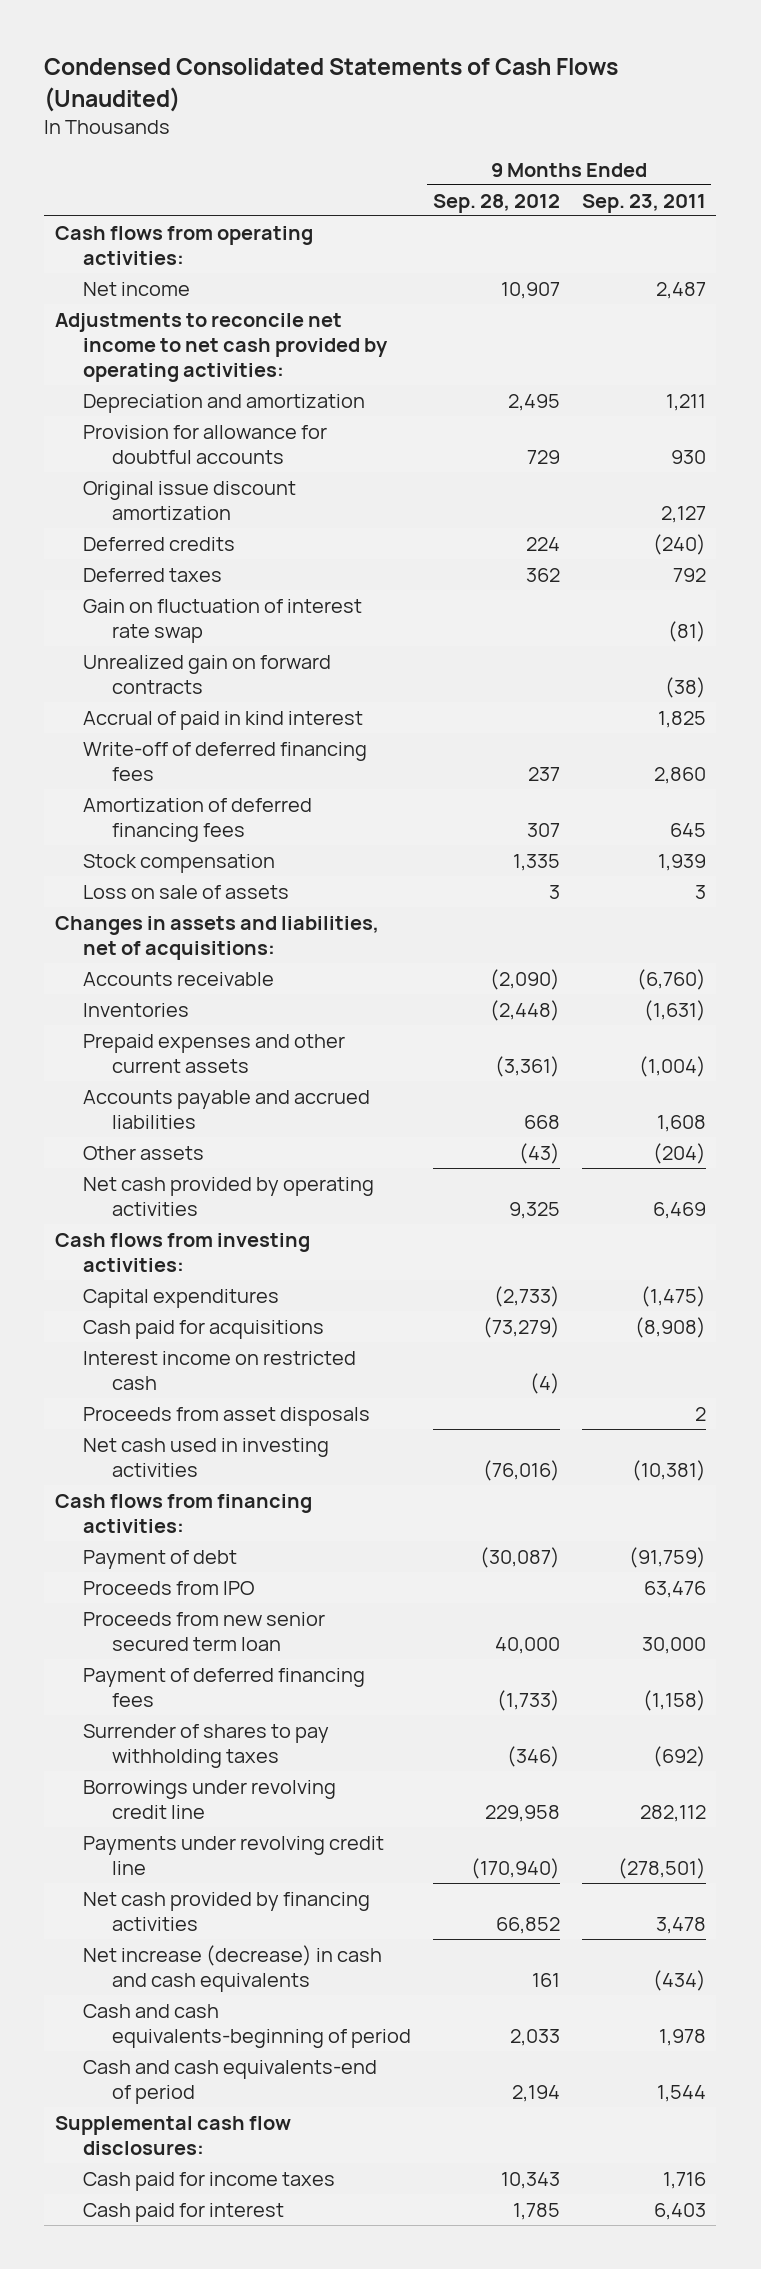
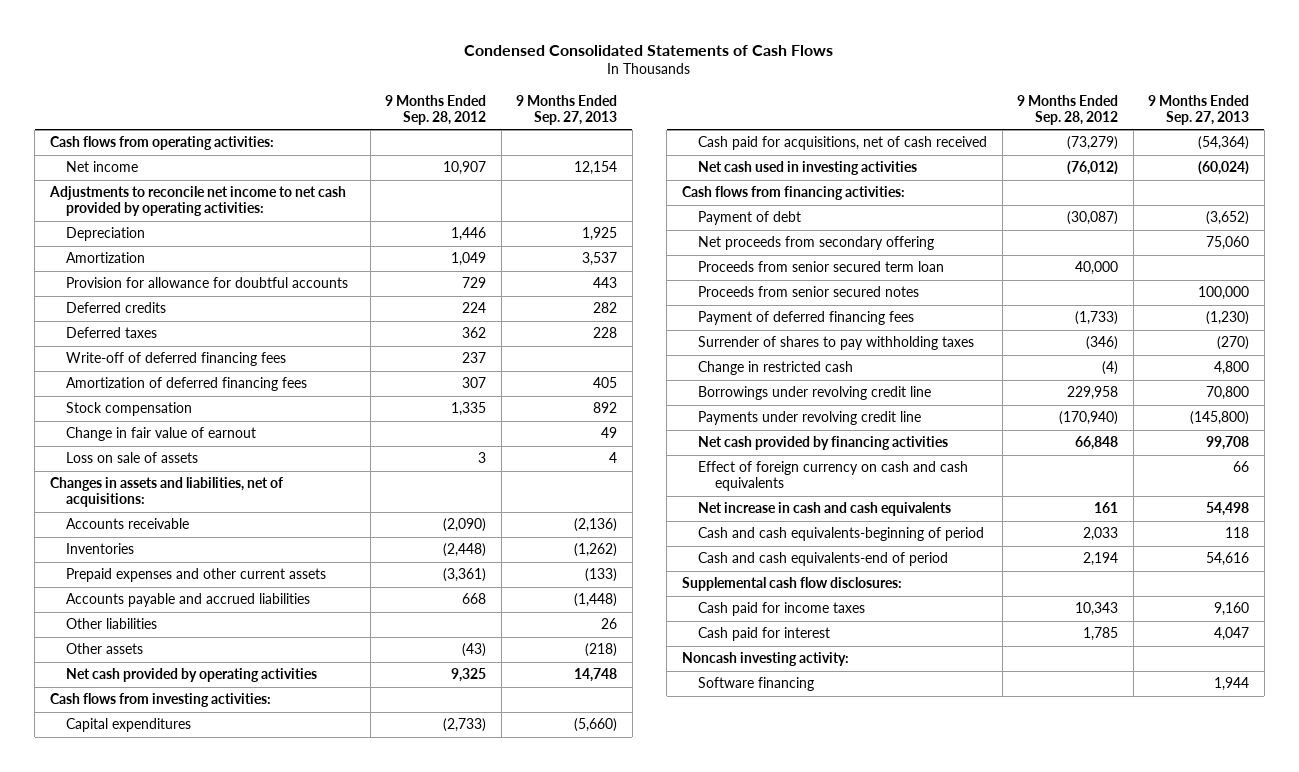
[44,58,619,112] Condensed Consolidated Statements of Cash Flows (Unaudited) -> [464,44,834,56] Condensed Consolidated Statements of Cash Flows
[581,193,706,213] Sep. 23, 2011 -> none
none -> [516,94,618,125] 9 Months Ended Sep. 27, 2013
[83,393,366,413] Depreciation and amortization -> none
none -> [66,227,146,242] Depreciation
none -> [66,252,146,264] Amortization
[83,480,297,520] Original issue discount amortization -> none
[83,598,363,643] Gain on fluctuation of interest rate swap -> none
[83,654,332,694] Unrealized gain on forward contracts -> none
[83,710,364,730] Accrual of paid in kind interest -> none
none -> [66,427,257,442] Change in fair value of earnout
none -> [66,618,158,630] Other liabilities
[83,1350,357,1390] Interest income on restricted cash -> none
[83,1406,371,1426] Proceeds from asset disposals -> none
[83,1319,325,1339] Cash paid for acquisitions -> [698,136,988,151] Cash paid for acquisitions, net of cash received
[482,1459,560,1481] (76,016) -> [1067,161,1119,176] (76,012)
[83,1580,255,1595] Proceeds from IPO -> none
none -> [698,236,935,251] Net proceeds from secondary offering
[83,1611,326,1651] Proceeds from new senior secured term loan -> [698,261,945,273] Proceeds from senior secured term loan
none -> [698,286,920,298] Proceeds from senior secured notes
none -> [698,361,854,376] Change in restricted cash
[495,1916,560,1934] 66,852 -> [1075,436,1119,451] 66,848
none -> [698,461,969,492] Effect of foreign currency on cash and cash equivalents
[83,1944,383,1992] Net increase (decrease) in cash and cash equivalents -> [698,502,952,517] Net increase in cash and cash equivalents
none -> [681,652,849,667] Noncash investing activity:
none -> [698,677,815,692] Software financing

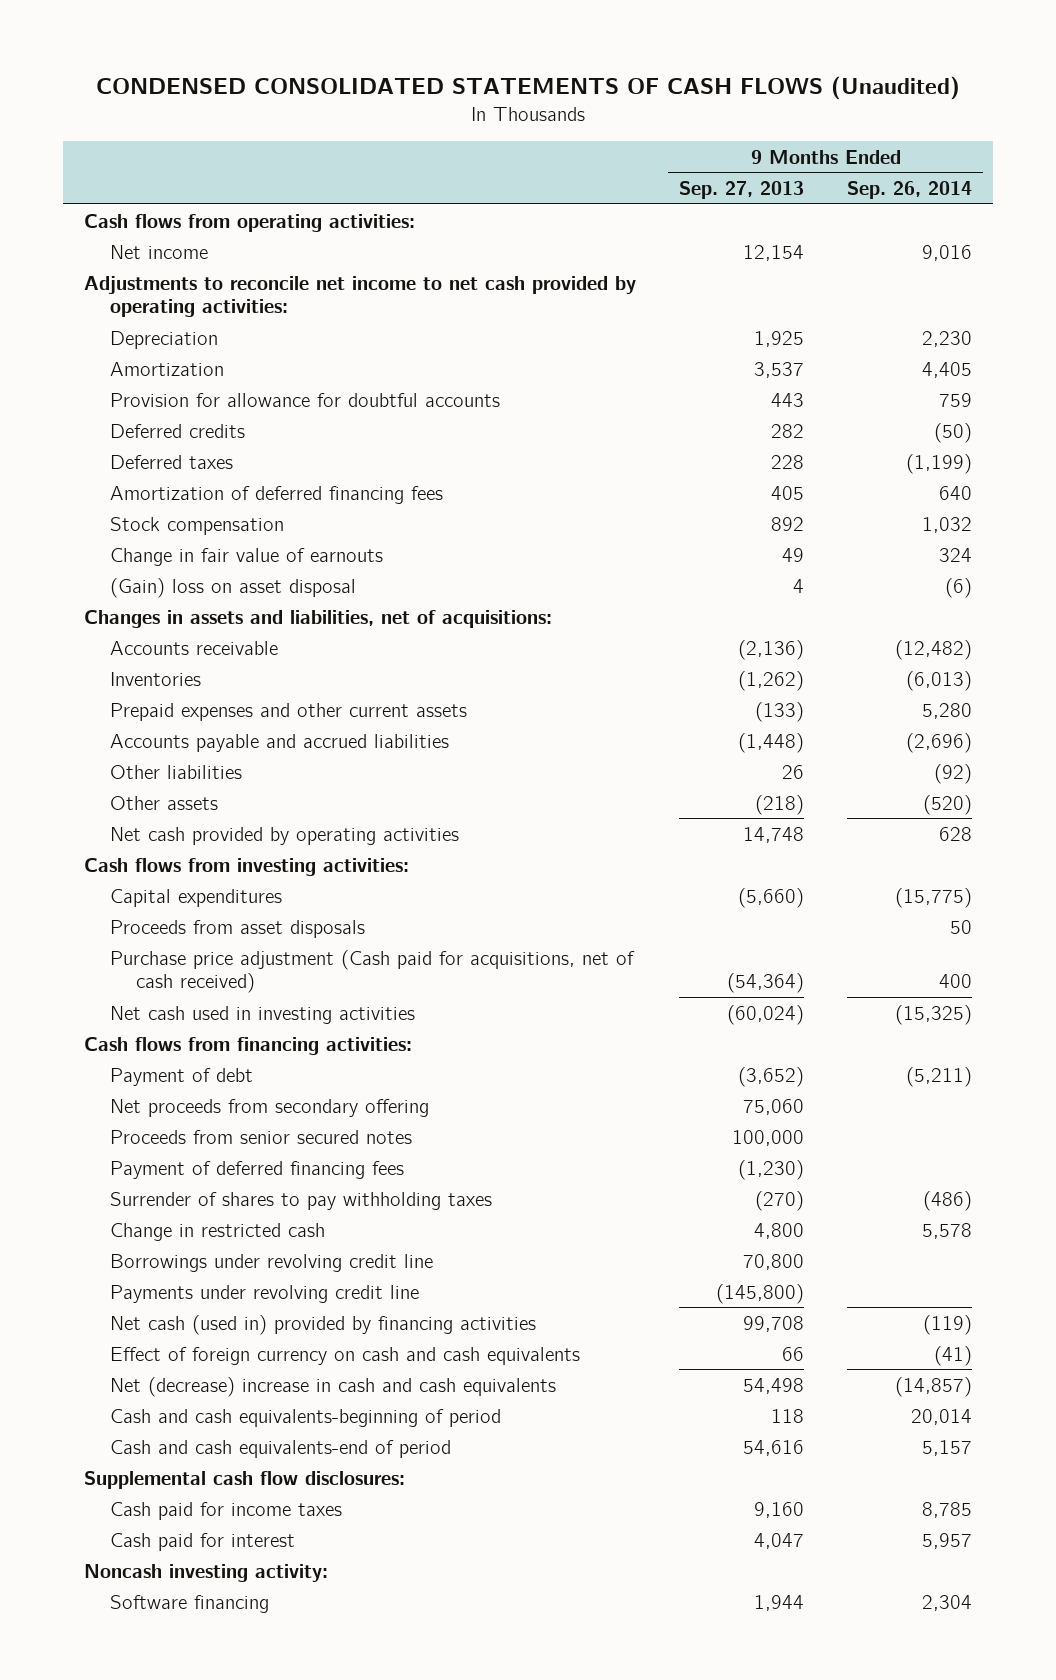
[464,44,834,56] Condensed Consolidated Statements of Cash Flows -> [96,76,961,101] CONDENSED CONSOLIDATED STATEMENTS OF CASH FLOWS (Unaudited)
[385,94,487,125] 9 Months Ended Sep. 28, 2012 -> none
none -> [846,181,972,200] Sep. 26, 2014
[66,352,287,367] Write-off of deferred financing fees -> none
[66,427,257,442] Change in fair value of earnout -> [109,547,383,566] Change in fair value of earnouts
[66,452,199,464] Loss on sale of assets -> [109,577,356,598] (Gain) loss on asset disposal
none -> [109,919,365,938] Proceeds from asset disposals
[698,136,988,151] Cash paid for acquisitions, net of cash received -> [109,949,635,994] Purchase price adjustment (Cash paid for acquisitions, net of cash received)
[698,261,945,273] Proceeds from senior secured term loan -> none
[698,436,949,451] Net cash provided by financing activities -> [109,1314,536,1335] Net cash (used in) provided by financing activities
[698,502,952,517] Net increase in cash and cash equivalents -> [109,1376,556,1397] Net (decrease) increase in cash and cash equivalents

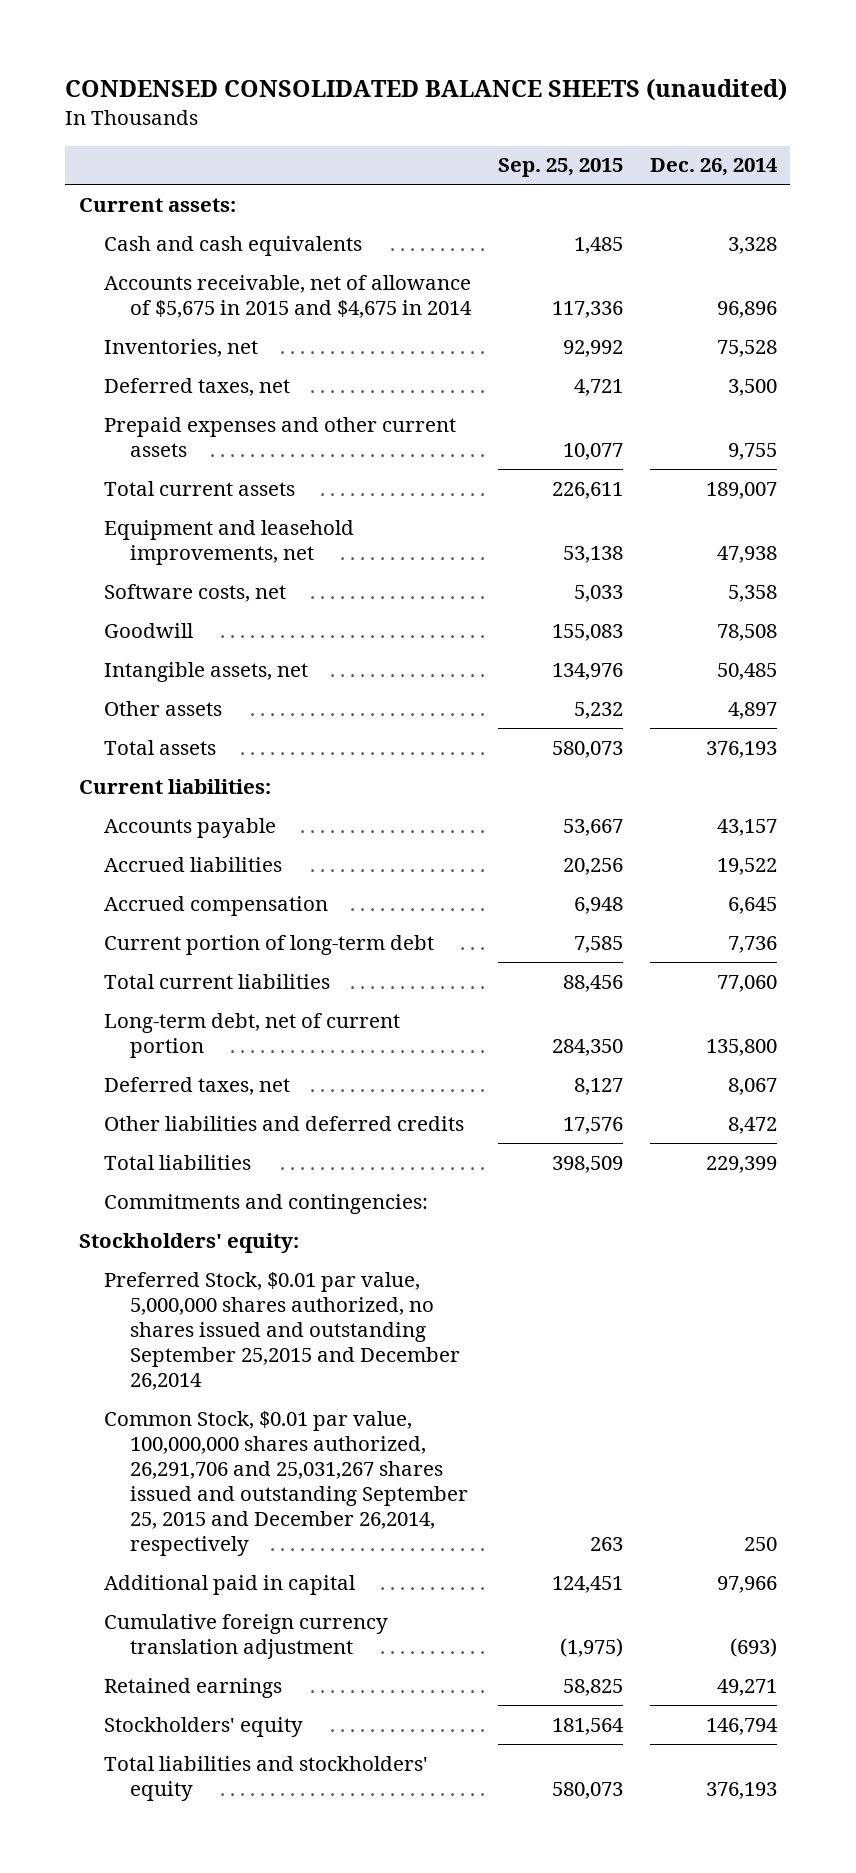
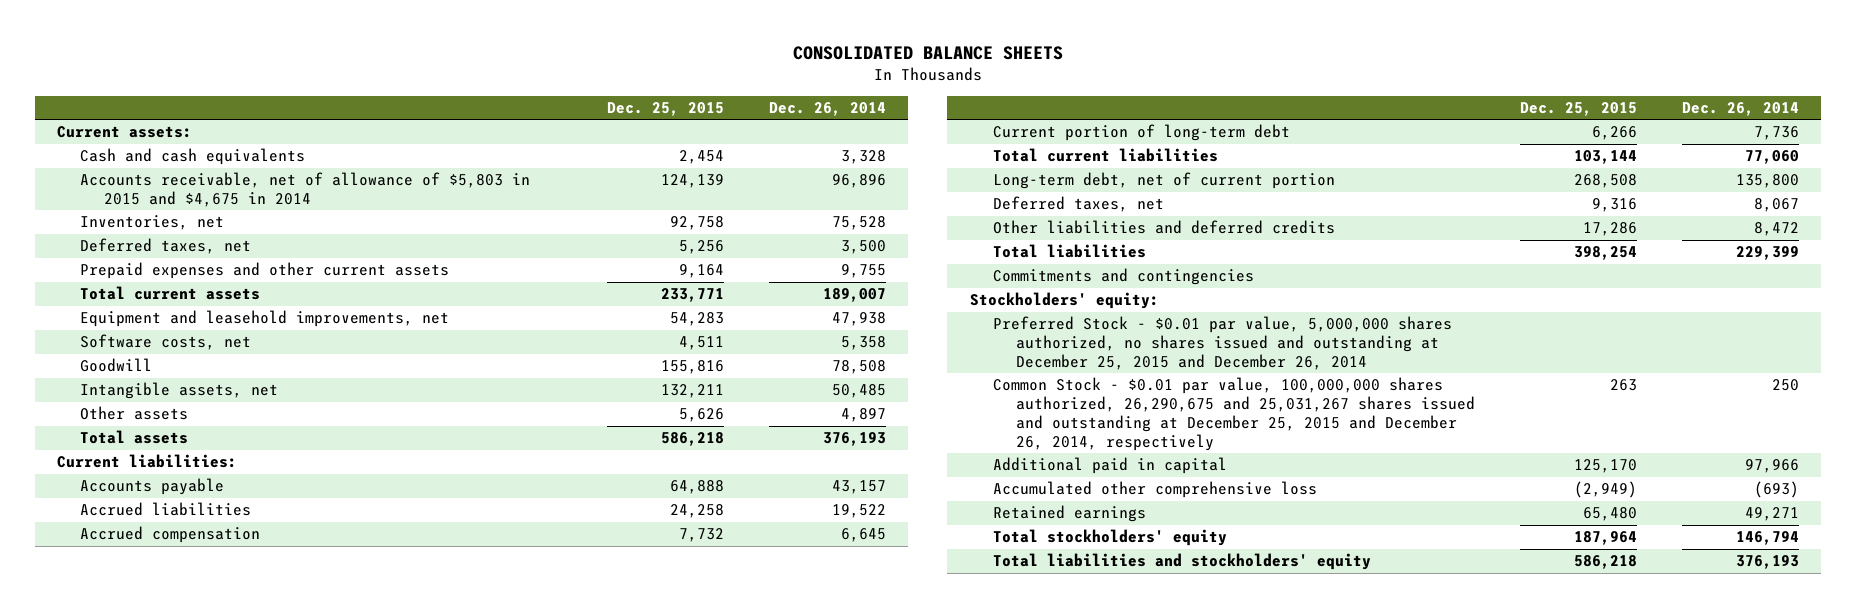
[65,78,788,102] CONDENSED CONSOLIDATED BALANCE SHEETS (unaudited) -> [792,46,1063,61] CONSOLIDATED BALANCE SHEETS
[498,158,624,178] Sep. 25, 2015 -> none
none -> [607,101,725,116] Dec. 25, 2015
[104,274,473,318] Accounts receivable, net of allowance of $5,675 in 2015 and $4,675 in 2014 -> [80,172,531,208] Accounts receivable, net of allowance of $5,803 in 2015 and $4,675 in 2014
[104,1193,429,1214] Commitments and contingencies: -> [992,268,1254,286] Commitments and contingencies
[104,1271,461,1390] Preferred Stock, $0.01 par value, 5,000,000 shares authorized, no shares issued and outstanding September 25,2015 and December 26,2014 -> [992,316,1452,370] Preferred Stock - $0.01 par value, 5,000,000 shares authorized, no shares issued and outstanding at December 25, 2015 and December 26, 2014
[104,1410,469,1556] Common Stock, $0.01 par value, 100,000,000 shares authorized, 26,291,706 and 25,031,267 shares issued and outstanding September 25, 2015 and December 26,2014, respectively -> [992,377,1476,451] Common Stock - $0.01 par value, 100,000,000 shares authorized, 26,290,675 and 25,031,267 shares issued and outstanding at December 25, 2015 and December 26, 2014, respectively
[104,1613,389,1659] Cumulative foreign currency translation adjustment -> [992,481,1317,499] Accumulated other comprehensive loss
[104,1716,304,1737] Stockholders' equity -> [992,529,1227,547] Total stockholders' equity

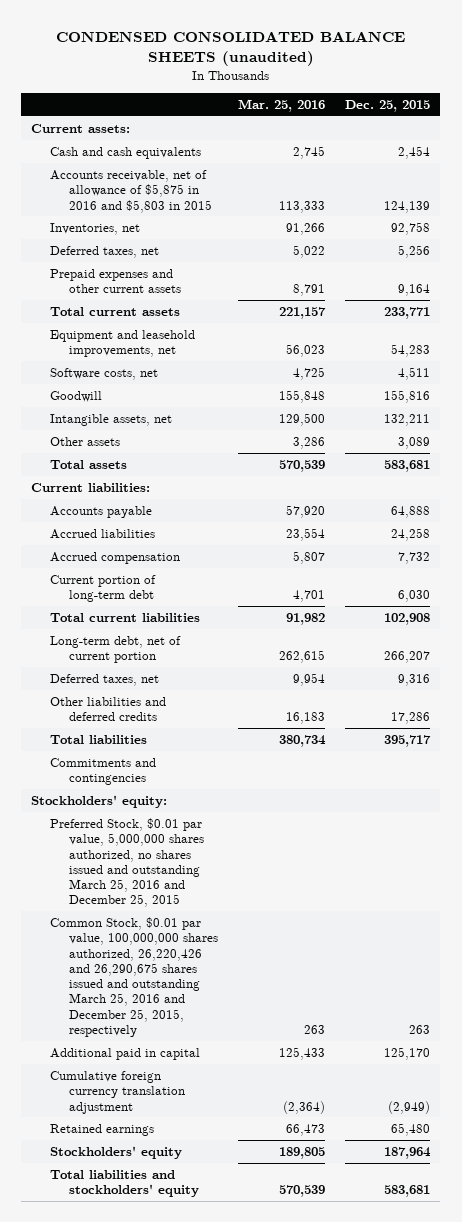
[792,46,1063,61] CONSOLIDATED BALANCE SHEETS -> [55,30,405,67] CONDENSED CONSOLIDATED BALANCE SHEETS (unaudited)
[769,101,887,116] Dec. 26, 2014 -> none
none -> [238,98,326,112] Mar. 25, 2016
[80,172,531,208] Accounts receivable, net of allowance of $5,803 in 2015 and $4,675 in 2014 -> [50,169,213,213] Accounts receivable, net of allowance of $5,875 in 2016 and $5,803 in 2015
[679,408,725,423] 5,626 -> [398,436,431,449] 3,089
[661,432,725,447] 586,218 -> [384,459,431,472] 583,681
[1591,126,1637,141] 6,266 -> [398,590,431,603] 6,030
[1573,150,1637,165] 103,144 -> [384,612,431,625] 102,908
[1573,174,1637,189] 268,508 -> [384,651,431,664] 266,207
[1573,246,1637,261] 398,254 -> [384,734,432,747] 395,717
[992,316,1452,370] Preferred Stock - $0.01 par value, 5,000,000 shares authorized, no shares issued and outstanding at December 25, 2015 and December 26, 2014 -> [50,817,205,908] Preferred Stock, $0.01 par value, 5,000,000 shares authorized, no shares issued and outstanding March 25, 2016 and December 25, 2015
[992,377,1476,451] Common Stock - $0.01 par value, 100,000,000 shares authorized, 26,290,675 and 25,031,267 shares issued and outstanding at December 25, 2015 and December 26, 2014, respectively -> [50,916,219,1037] Common Stock, $0.01 par value, 100,000,000 shares authorized, 26,220,426 and 26,290,675 shares issued and outstanding March 25, 2016 and December 25, 2015, respectively
[992,481,1317,499] Accumulated other comprehensive loss -> [50,1070,186,1114] Cumulative foreign currency translation adjustment
[992,529,1227,547] Total stockholders' equity -> [50,1145,183,1159] Stockholders' equity
[1573,555,1637,570] 586,218 -> [384,1185,431,1198] 583,681

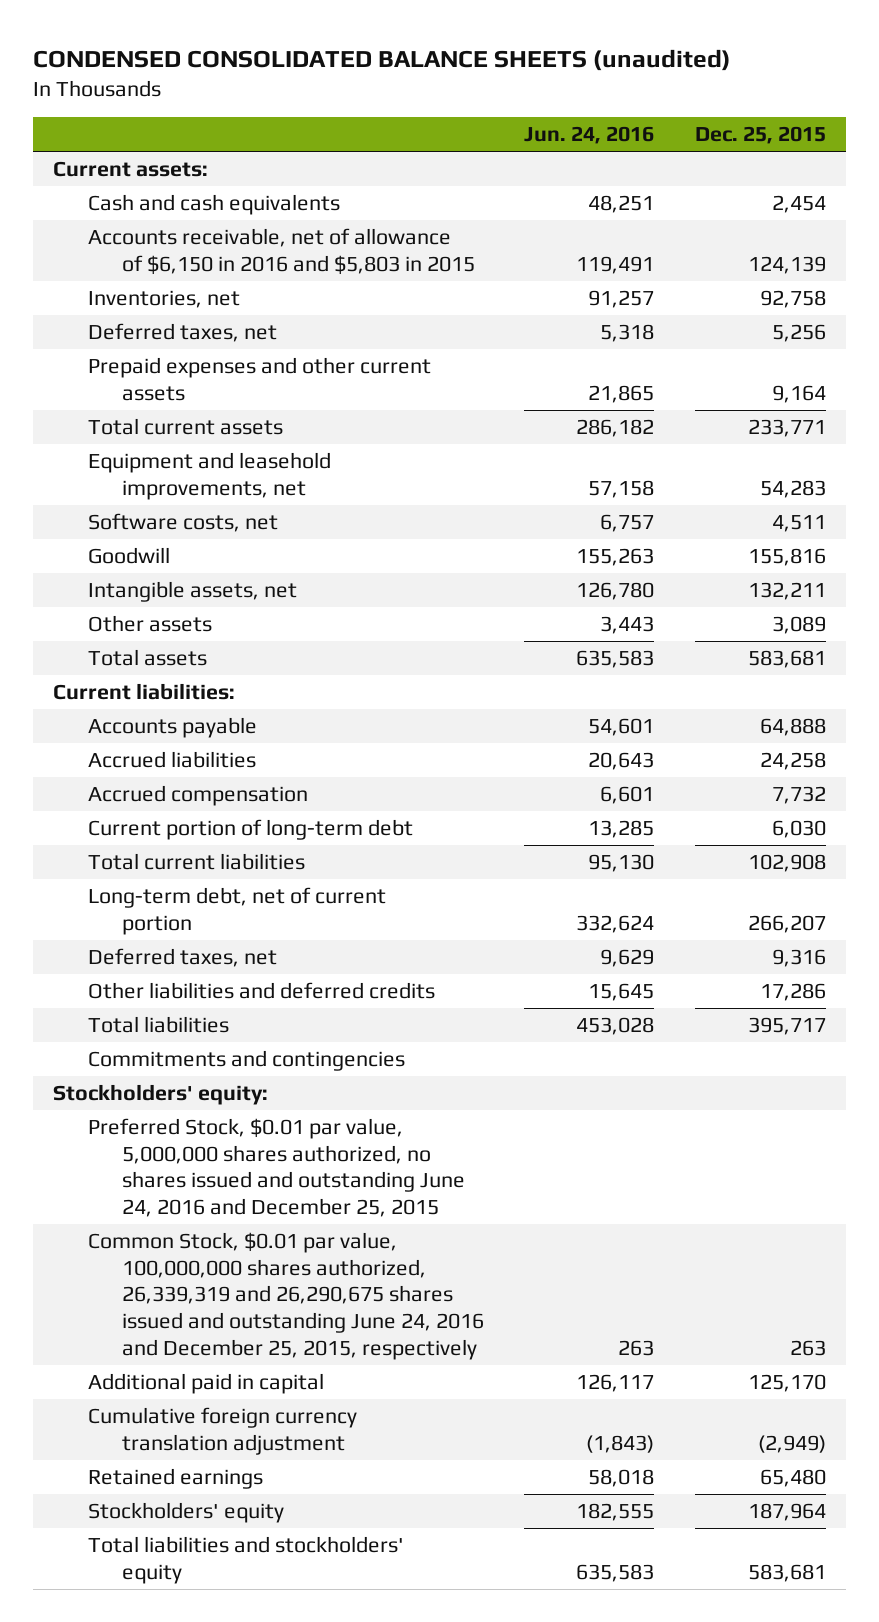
[238,98,326,112] Mar. 25, 2016 -> none
none -> [524,126,655,145] Jun. 24, 2016
[50,169,213,213] Accounts receivable, net of allowance of $5,875 in 2016 and $5,803 in 2015 -> [87,228,475,275] Accounts receivable, net of allowance of $6,150 in 2016 and $5,803 in 2015
[50,817,205,908] Preferred Stock, $0.01 par value, 5,000,000 shares authorized, no shares issued and outstanding March 25, 2016 and December 25, 2015 -> [87,1118,465,1218] Preferred Stock, $0.01 par value, 5,000,000 shares authorized, no shares issued and outstanding June 24, 2016 and December 25, 2015
[50,916,219,1037] Common Stock, $0.01 par value, 100,000,000 shares authorized, 26,220,426 and 26,290,675 shares issued and outstanding March 25, 2016 and December 25, 2015, respectively -> [87,1232,484,1360] Common Stock, $0.01 par value, 100,000,000 shares authorized, 26,339,319 and 26,290,675 shares issued and outstanding June 24, 2016 and December 25, 2015, respectively

